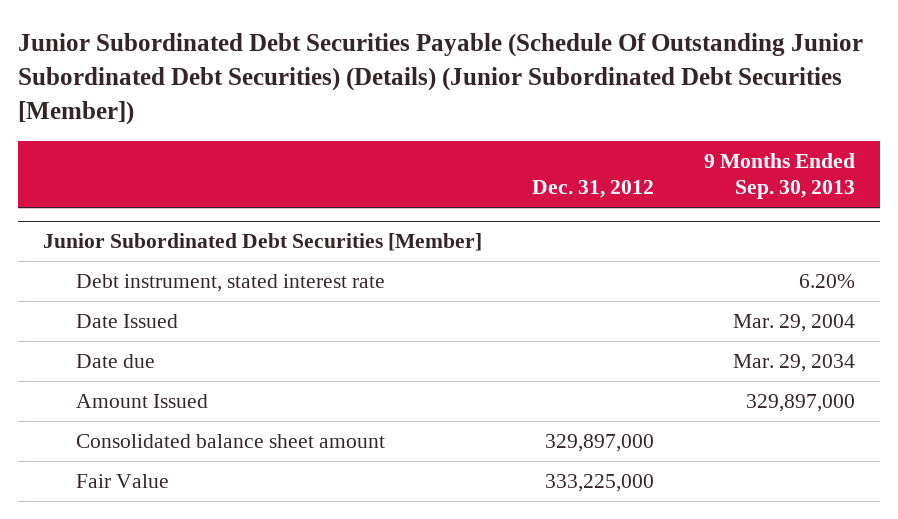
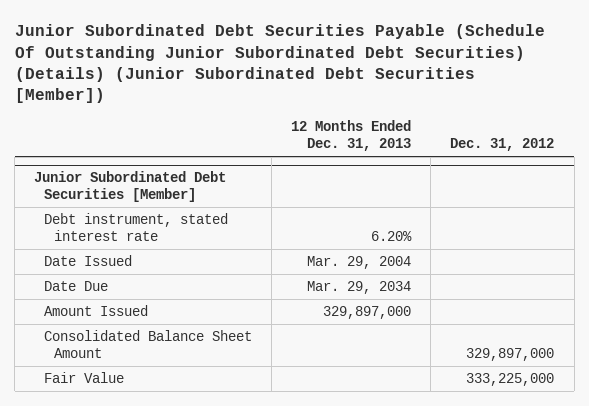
[703,152,855,200] 9 Months Ended Sep. 30, 2013 -> none
none -> [291,120,412,152] 12 Months Ended Dec. 31, 2013
[75,354,155,369] Date due -> [44,281,109,292] Date Due
[75,434,385,449] Consolidated balance sheet amount -> [44,330,253,358] Consolidated Balance Sheet Amount

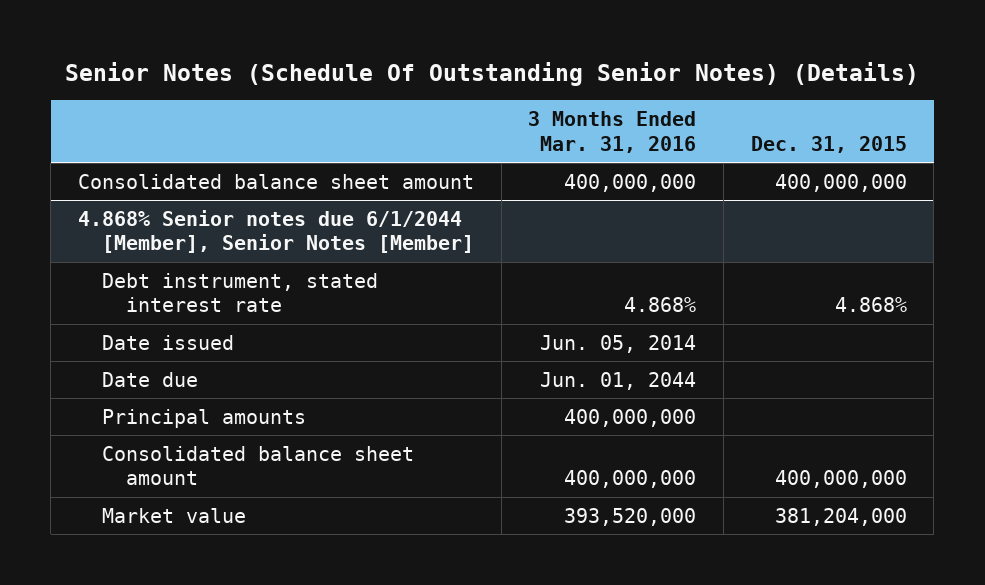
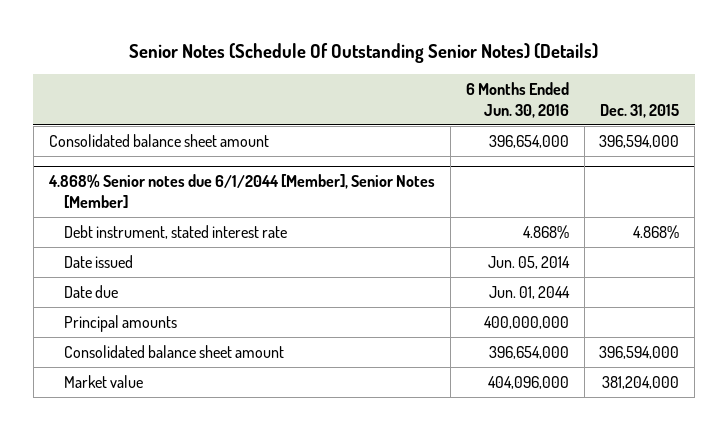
[528,111,697,153] 3 Months Ended Mar. 31, 2016 -> none
none -> [465,82,569,118] 6 Months Ended Jun. 30, 2016
[774,173,907,192] 400,000,000 -> [599,134,680,148] 396,594,000
[774,470,907,489] 400,000,000 -> [599,345,680,359] 396,594,000

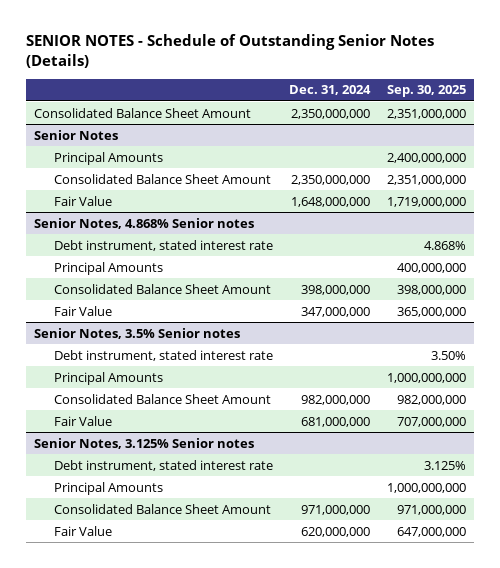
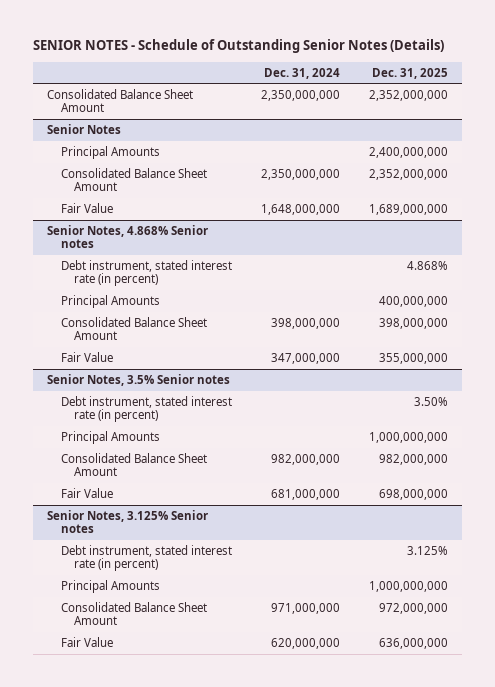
[386,85,466,98] Sep. 30, 2025 -> none
none -> [371,67,448,79] Dec. 31, 2025
[54,239,274,251] Debt instrument, stated interest rate -> [60,259,232,287] Debt instrument, stated interest rate (in percent)
[54,349,274,361] Debt instrument, stated interest rate -> [60,395,232,423] Debt instrument, stated interest rate (in percent)
[54,459,274,471] Debt instrument, stated interest rate -> [60,544,232,572] Debt instrument, stated interest rate (in percent)

